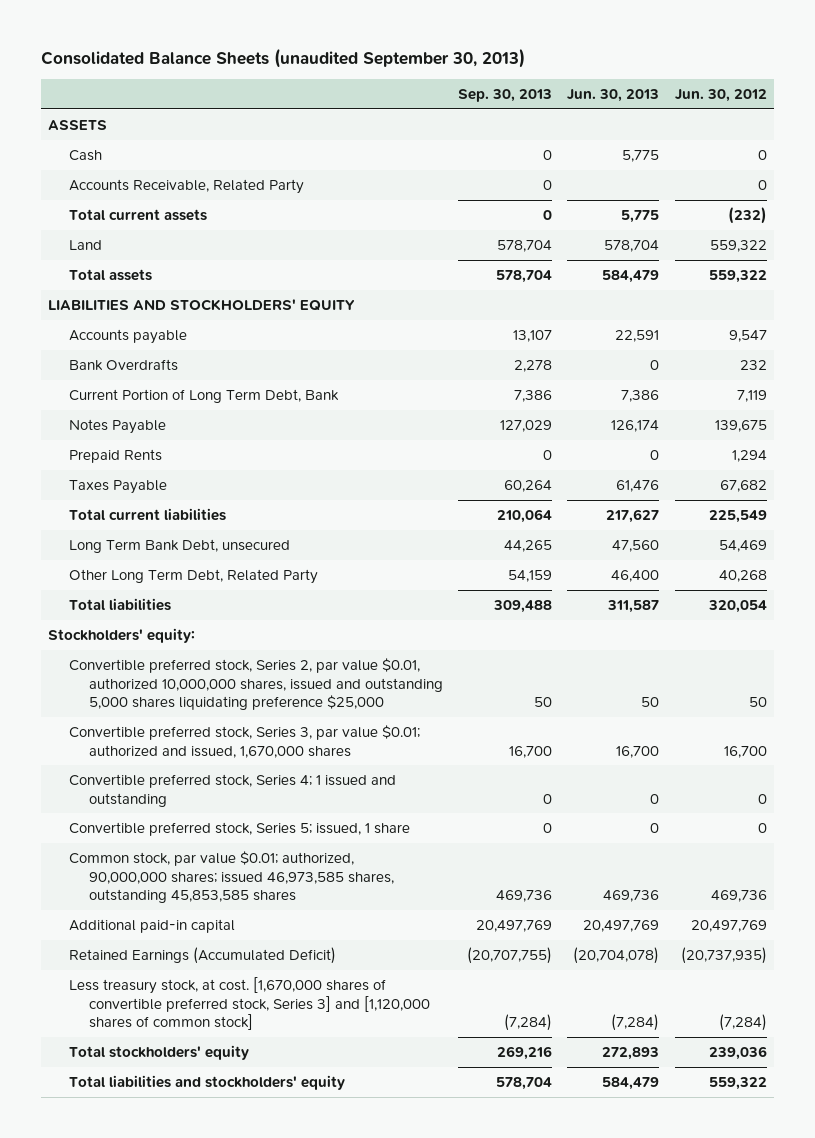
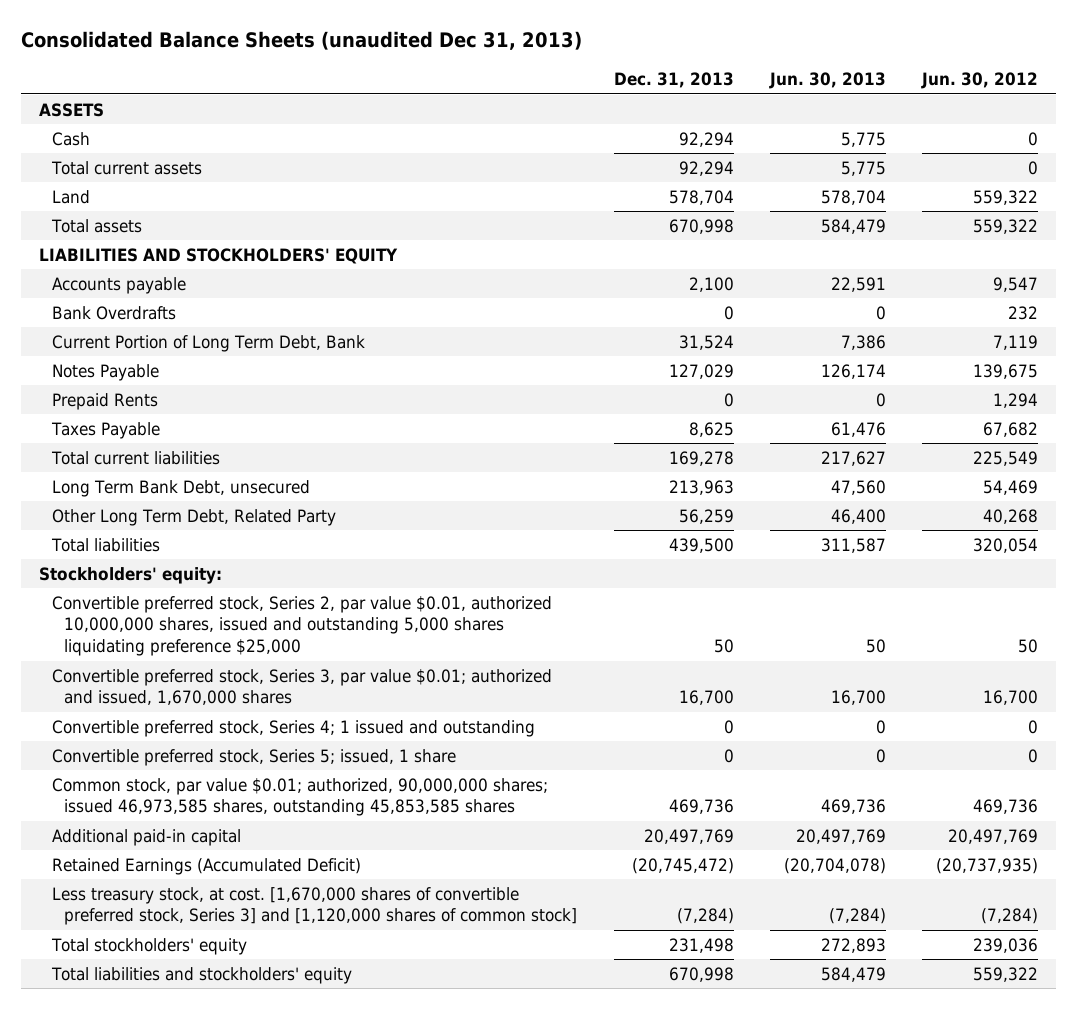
[40,47,525,68] Consolidated Balance Sheets (unaudited September 30, 2013) -> [20,31,582,51] Consolidated Balance Sheets (unaudited Dec 31, 2013)
[458,88,553,102] Sep. 30, 2013 -> none
none -> [613,72,734,89] Dec. 31, 2013
[68,179,304,195] Accounts Receivable, Related Party -> none
[727,207,767,225] (232) -> [1028,160,1039,175] 0

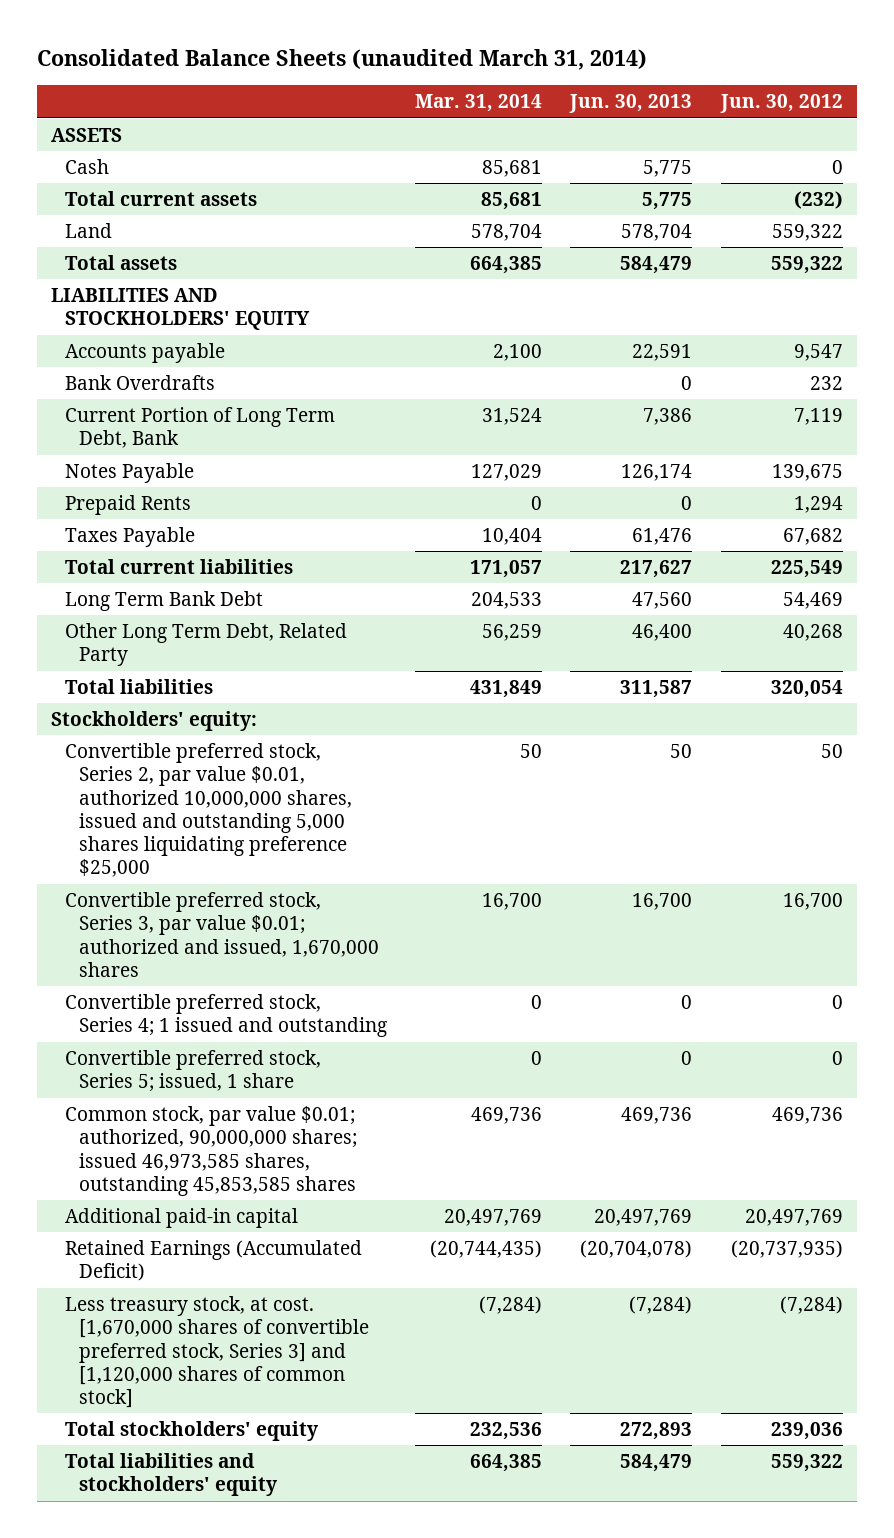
[20,31,582,51] Consolidated Balance Sheets (unaudited Dec 31, 2013) -> [37,49,648,71] Consolidated Balance Sheets (unaudited March 31, 2014)
[613,72,734,89] Dec. 31, 2013 -> none
none -> [414,94,542,113] Mar. 31, 2014
[1028,160,1039,175] 0 -> [793,190,843,209] (232)
[51,479,310,497] Long Term Bank Debt, unsecured -> [64,590,263,611] Long Term Bank Debt

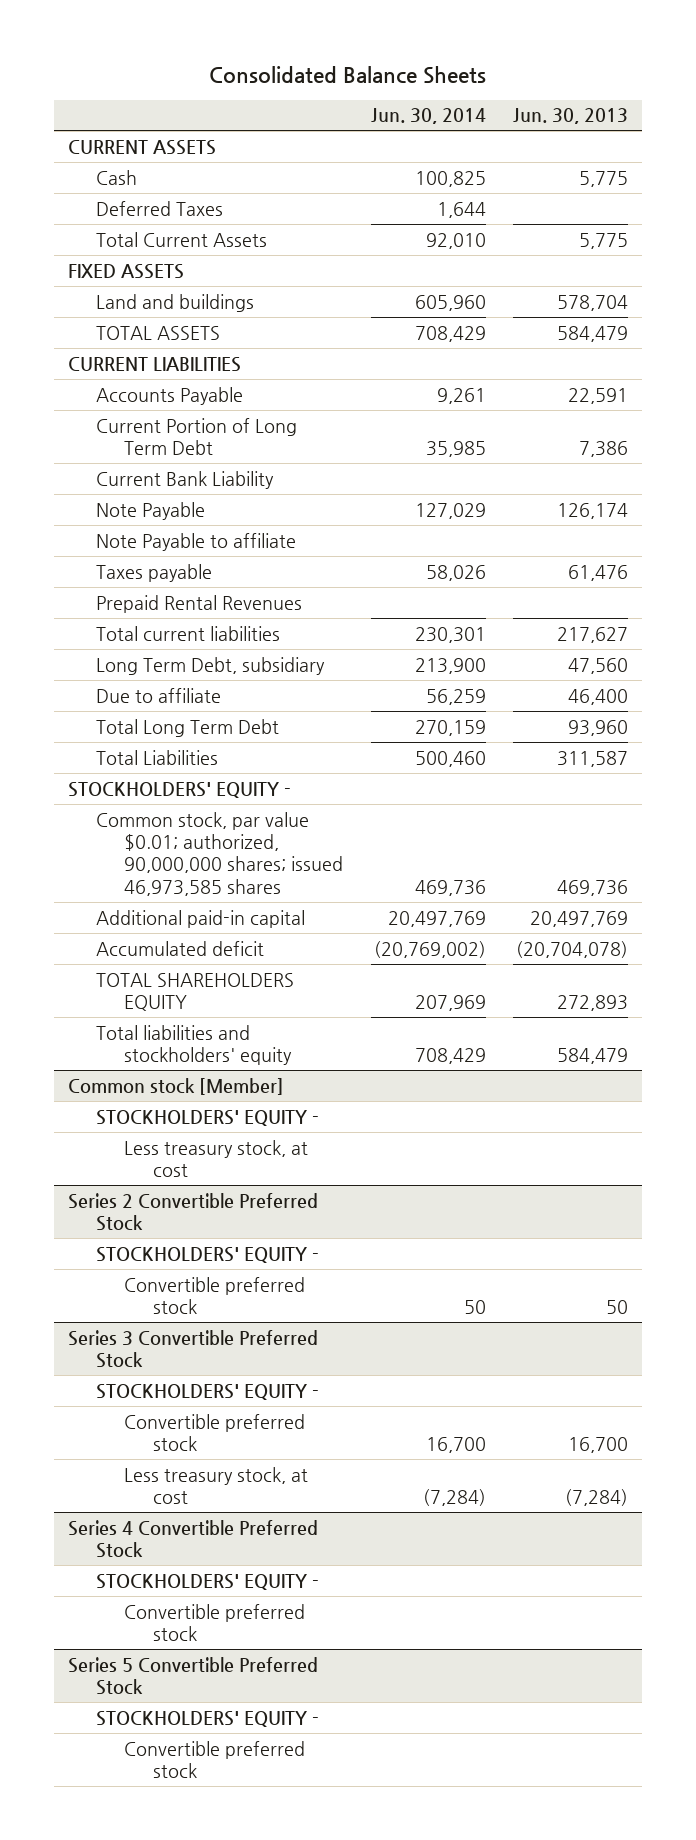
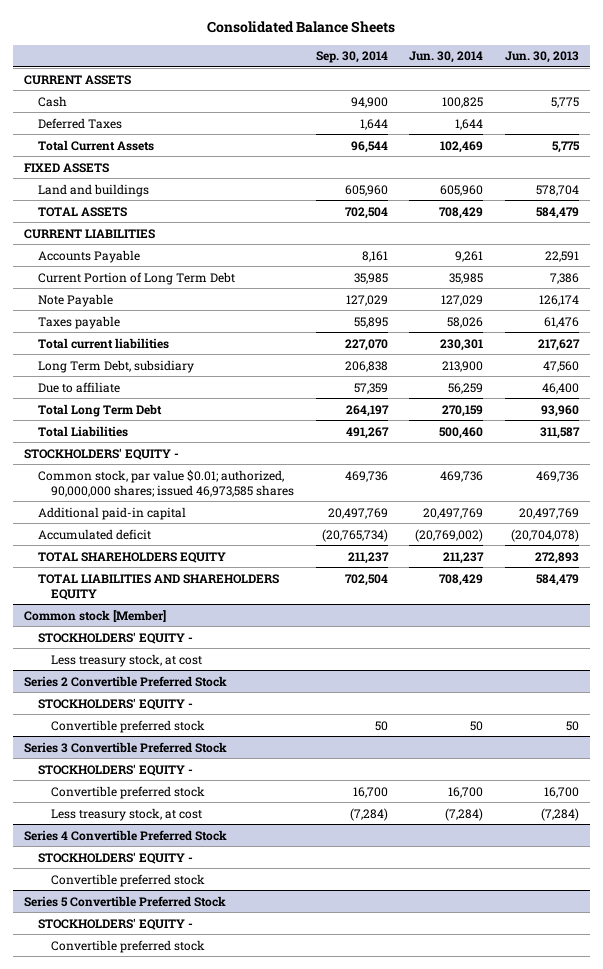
none -> [315,51,388,64] Sep. 30, 2014
[425,232,486,249] 92,010 -> [440,140,484,153] 102,469
[96,470,275,489] Current Bank Liability -> none
[96,532,297,551] Note Payable to affiliate -> none
[96,594,303,613] Prepaid Rental Revenues -> none
[414,994,486,1011] 207,969 -> [443,551,485,564] 211,237
[96,1024,293,1065] Total liabilities and stockholders' equity -> [37,573,279,600] TOTAL LIABILITIES AND SHAREHOLDERS EQUITY

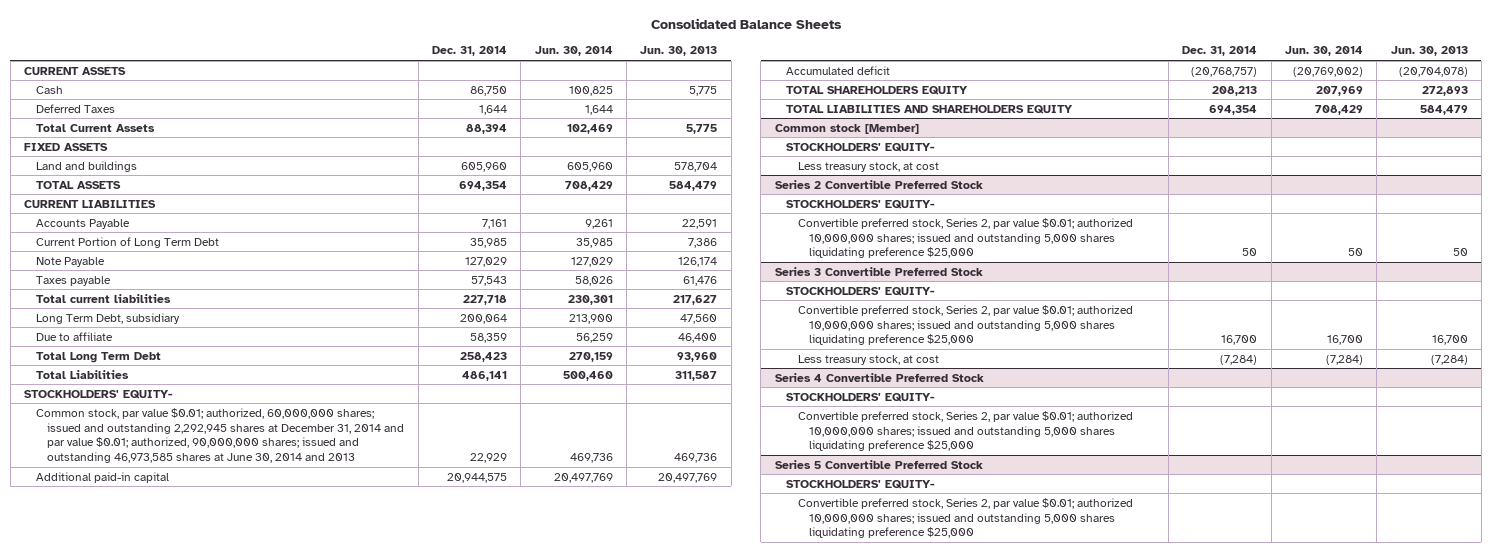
[315,51,388,64] Sep. 30, 2014 -> none
none -> [431,46,507,57] Dec. 31, 2014
[24,447,180,460] STOCKHOLDERS' EQUITY - -> [24,389,174,399] STOCKHOLDERS' EQUITY-
[37,469,295,497] Common stock, par value $0.01; authorized, 90,000,000 shares; issued 46,973,585 shares -> [35,407,405,464] Common stock, par value $0.01; authorized, 60,000,000 shares; issued and outstanding 2,292,945 shares at December 31, 2014 and par value $0.01; authorized, 90,000,000 shares; issued and outstanding 46,973,585 shares at June 30, 2014 and 2013
[443,551,485,564] 211,237 -> [1315,85,1363,96] 207,969
[37,631,193,644] STOCKHOLDERS' EQUITY - -> [786,142,936,152] STOCKHOLDERS' EQUITY-
[37,697,193,710] STOCKHOLDERS' EQUITY - -> [786,199,936,209] STOCKHOLDERS' EQUITY-
[51,719,206,733] Convertible preferred stock -> [797,217,1133,259] Convertible preferred stock, Series 2, par value $0.01; authorized 10,000,000 shares; issued and outstanding 5,000 shares liquidating preference $25,000
[37,763,193,776] STOCKHOLDERS' EQUITY - -> [786,286,936,296] STOCKHOLDERS' EQUITY-
[51,785,206,799] Convertible preferred stock -> [797,304,1133,346] Convertible preferred stock, Series 2, par value $0.01; authorized 10,000,000 shares; issued and outstanding 5,000 shares liquidating preference $25,000
[37,851,193,864] STOCKHOLDERS' EQUITY - -> [786,392,936,402] STOCKHOLDERS' EQUITY-
[51,873,206,887] Convertible preferred stock -> [797,410,1133,452] Convertible preferred stock, Series 2, par value $0.01; authorized 10,000,000 shares; issued and outstanding 5,000 shares liquidating preference $25,000
[37,917,193,930] STOCKHOLDERS' EQUITY - -> [786,479,936,489] STOCKHOLDERS' EQUITY-
[51,939,206,953] Convertible preferred stock -> [797,497,1133,539] Convertible preferred stock, Series 2, par value $0.01; authorized 10,000,000 shares; issued and outstanding 5,000 shares liquidating preference $25,000

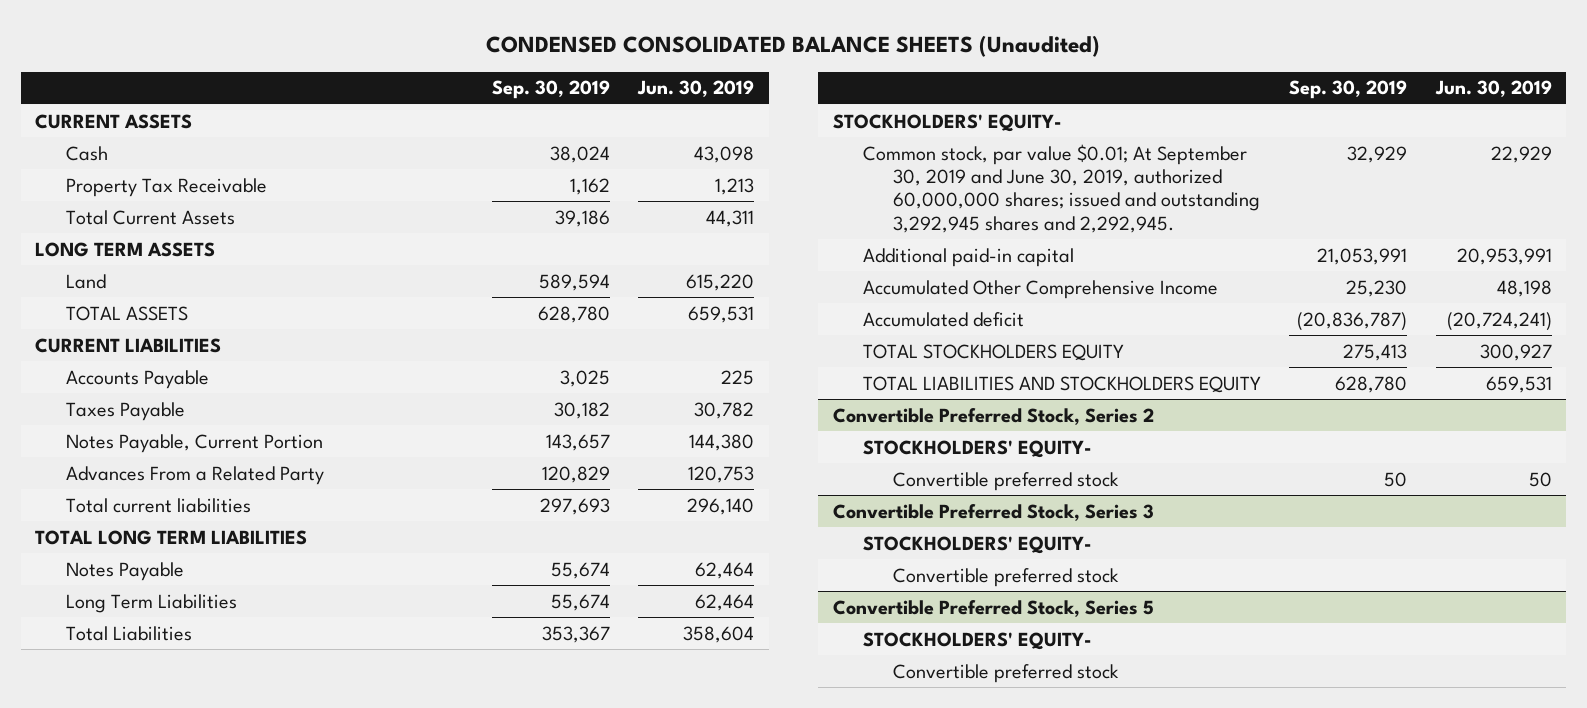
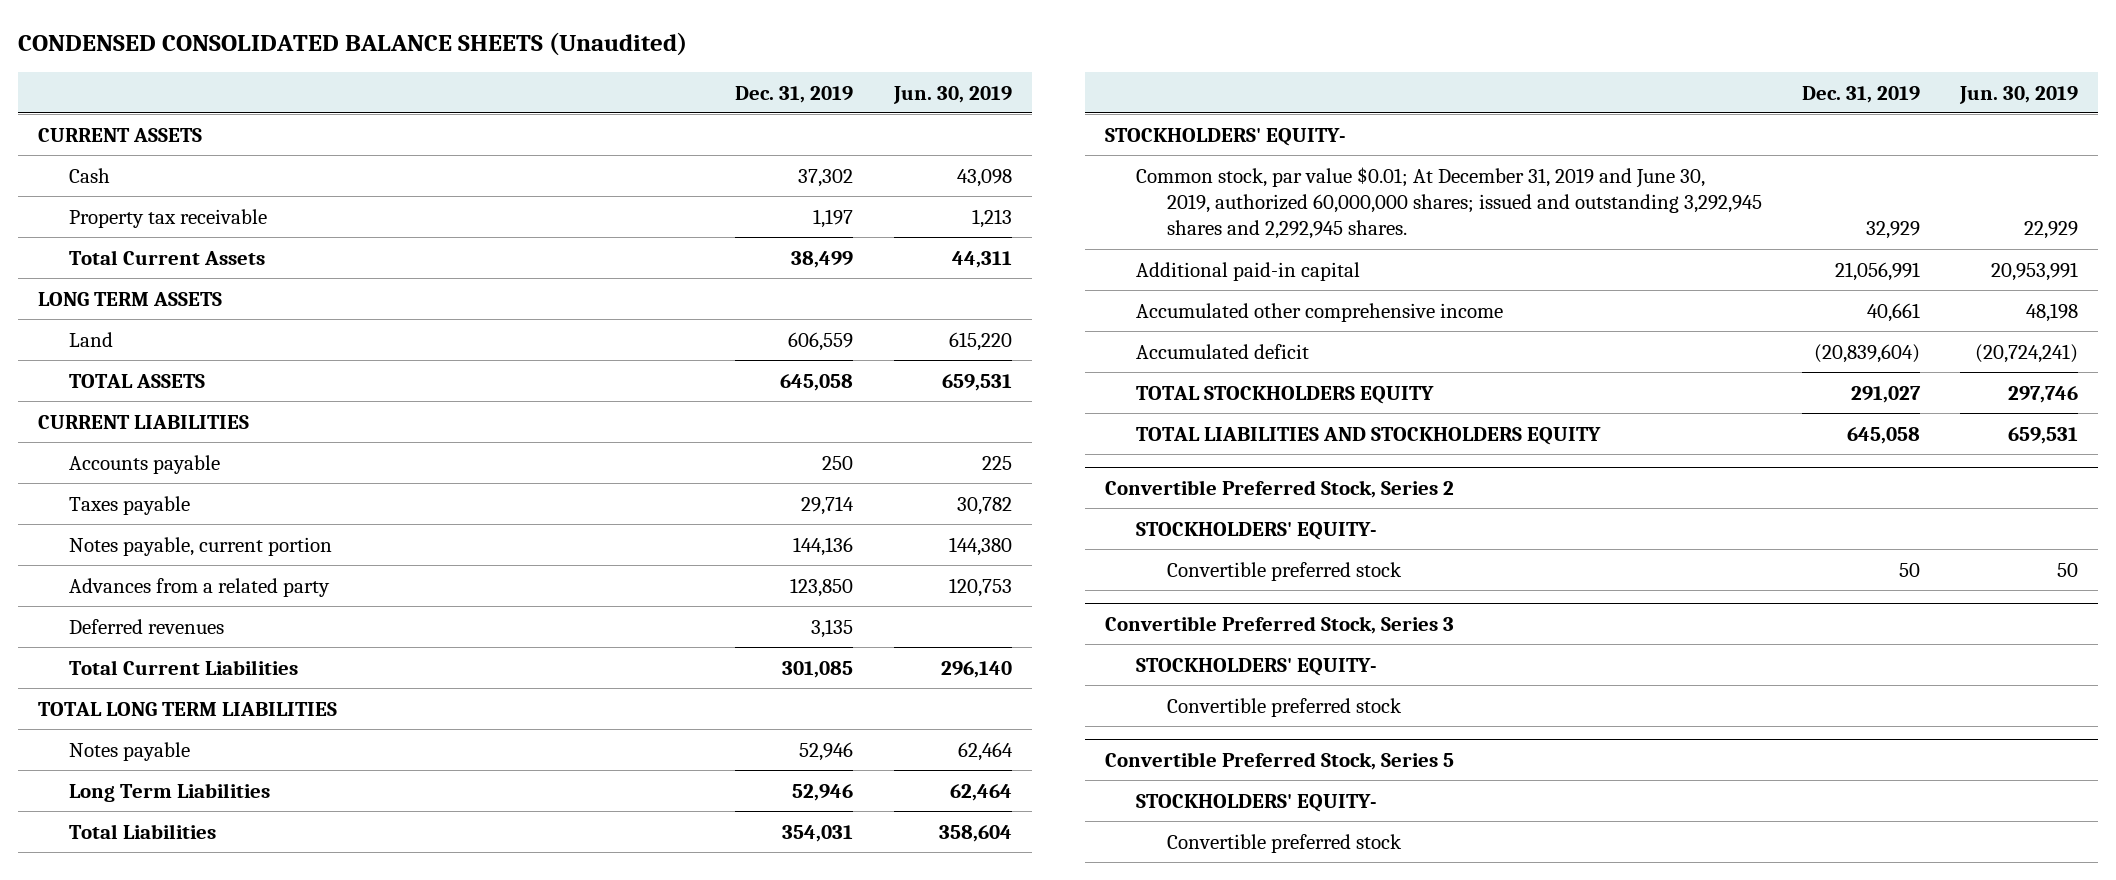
[492,80,611,100] Sep. 30, 2019 -> none
none -> [735,85,854,103] Dec. 31, 2019
[65,177,267,197] Property Tax Receivable -> [69,208,268,228] Property tax receivable
[65,369,209,389] Accounts Payable -> [69,454,221,474] Accounts payable
[65,401,185,421] Taxes Payable -> [69,495,191,515] Taxes payable
[65,433,323,453] Notes Payable, Current Portion -> [69,536,333,556] Notes payable, current portion
[65,465,324,485] Advances From a Related Party -> [69,577,331,597] Advances from a related party
none -> [69,618,225,634] Deferred revenues
[65,497,251,513] Total current liabilities -> [69,659,299,675] Total Current Liabilities
[65,561,184,581] Notes Payable -> [69,741,191,761] Notes payable
[862,143,1261,233] Common stock, par value $0.01; At September 30, 2019 and June 30, 2019, authorized 60,000,000 shares; issued and outstanding 3,292,945 shares and 2,292,945. -> [1135,166,1762,240] Common stock, par value $0.01; At December 31, 2019 and June 30, 2019, authorized 60,000,000 shares; issued and outstanding 3,292,945 shares and 2,292,945 shares.
[862,279,1218,299] Accumulated Other Comprehensive Income -> [1135,302,1503,322] Accumulated other comprehensive income
[1479,343,1552,361] 300,927 -> [2008,385,2079,403] 297,746

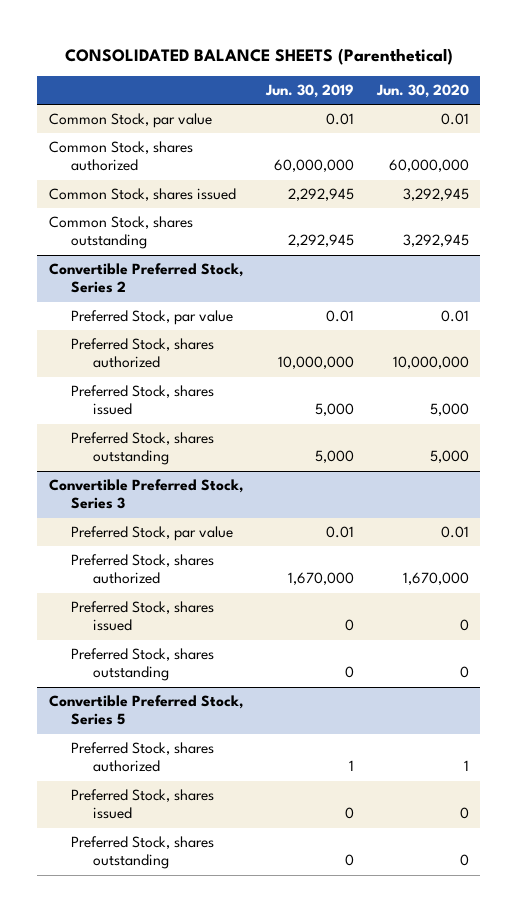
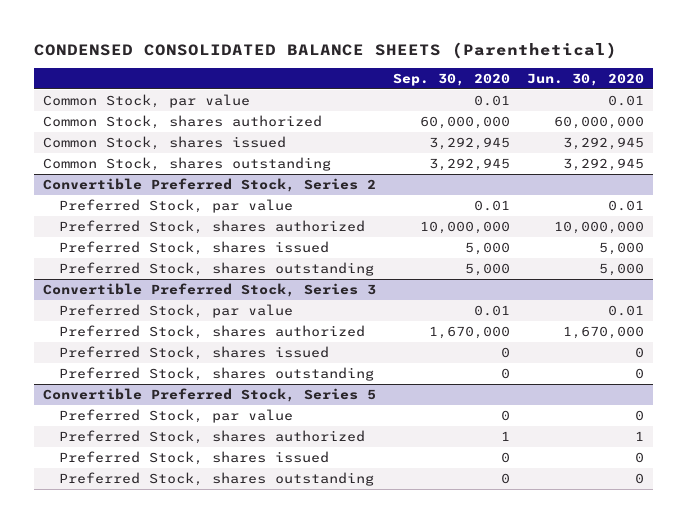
[64,47,453,65] CONSOLIDATED BALANCE SHEETS (Parenthetical) -> [34,41,618,59] CONDENSED CONSOLIDATED BALANCE SHEETS (Parenthetical)
[264,84,354,99] Jun. 30, 2019 -> none
none -> [392,72,510,86] Sep. 30, 2020
none -> [58,409,293,424] Preferred Stock, par value

